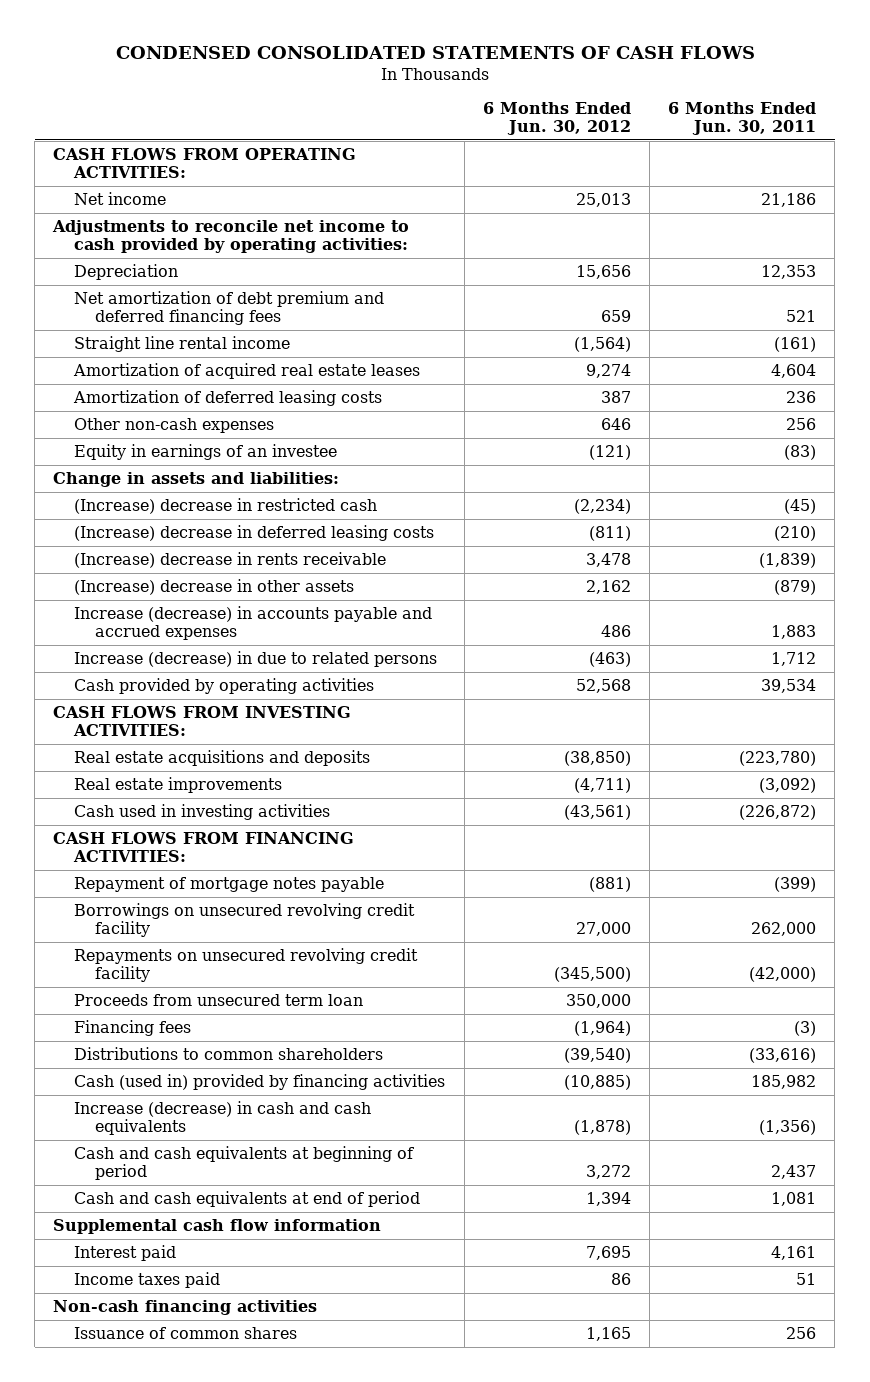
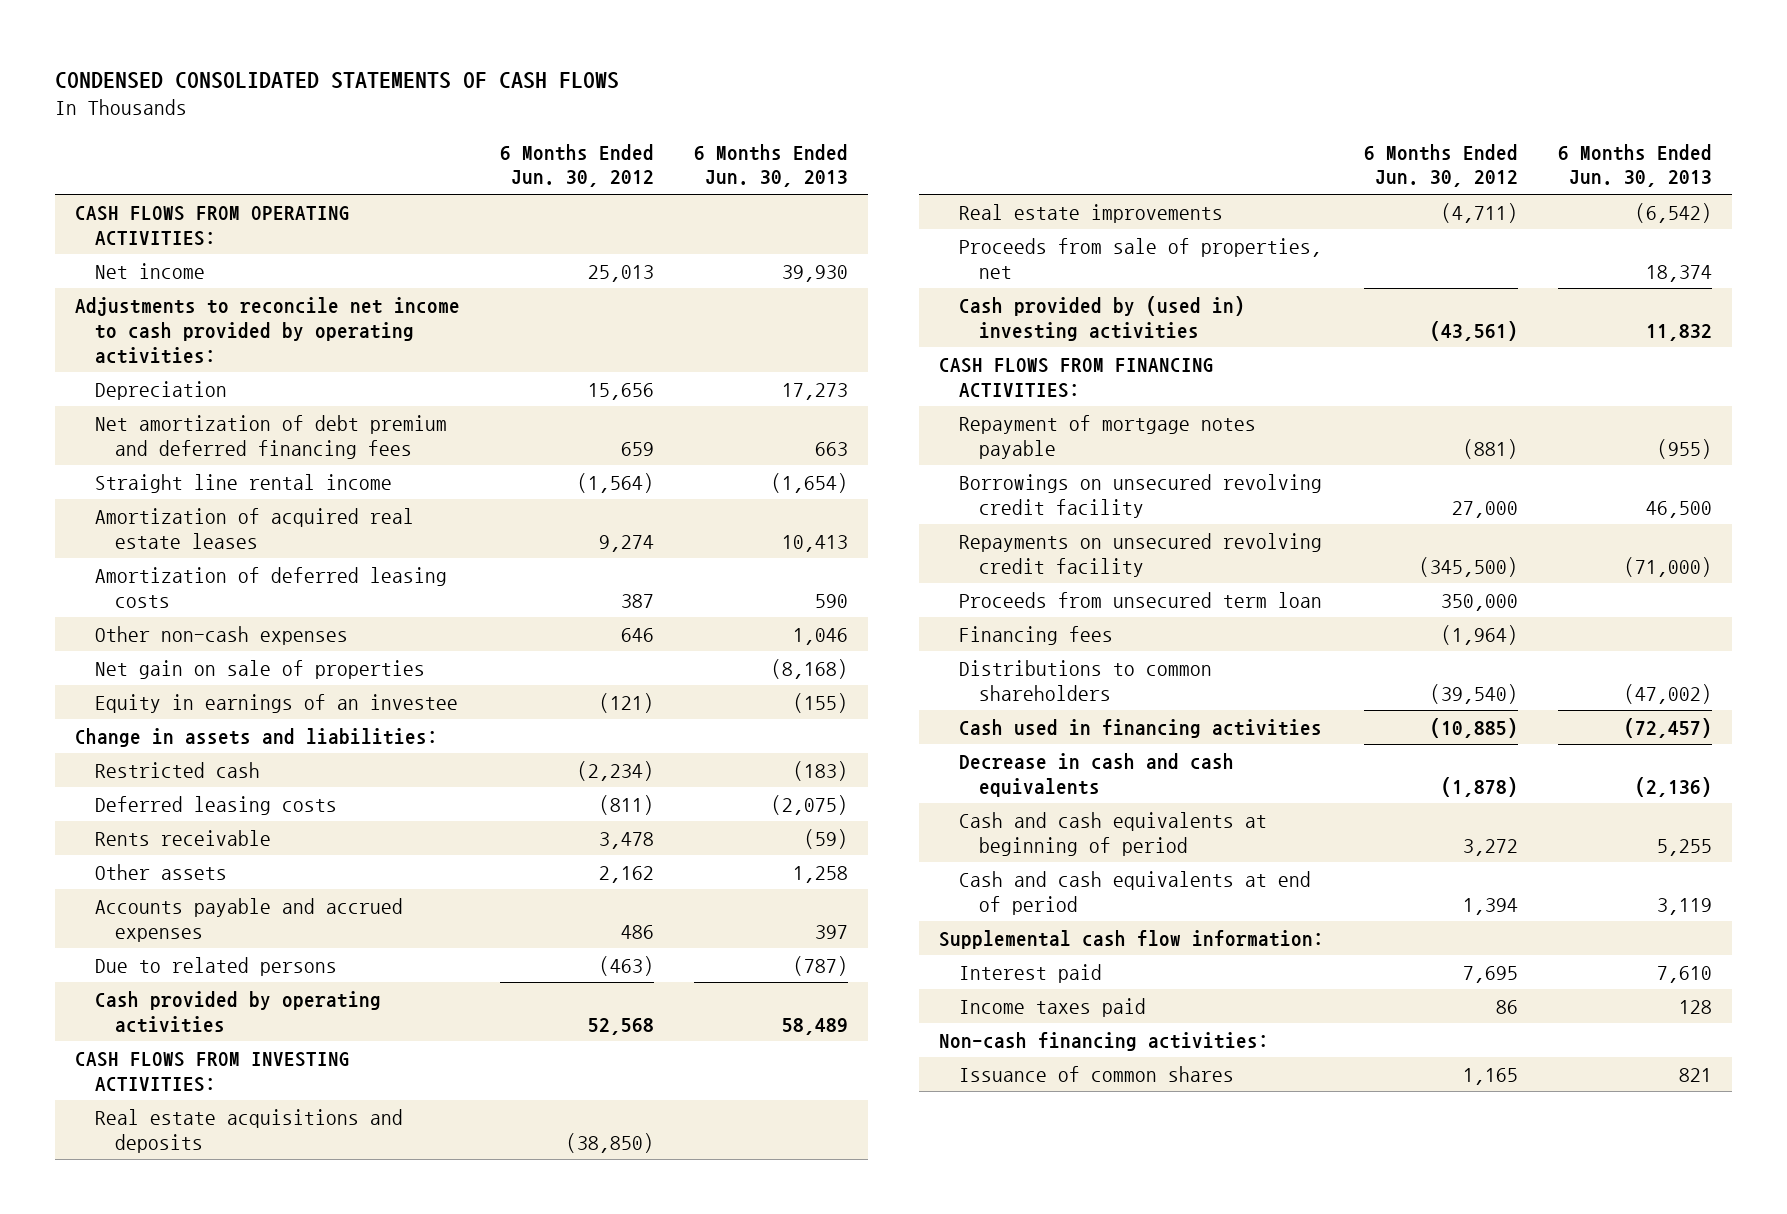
[668,101,817,136] 6 Months Ended Jun. 30, 2011 -> none
none -> [693,143,848,188] 6 Months Ended Jun. 30, 2013
none -> [94,659,425,679] Net gain on sale of properties
[74,497,378,514] (Increase) decrease in restricted cash -> [94,761,260,778] Restricted cash
[74,524,435,541] (Increase) decrease in deferred leasing costs -> [94,795,337,815] Deferred leasing costs
[74,551,387,568] (Increase) decrease in rents receivable -> [94,829,271,846] Rents receivable
[74,578,355,595] (Increase) decrease in other assets -> [94,863,227,880] Other assets
[74,605,433,640] Increase (decrease) in accounts payable and accrued expenses -> [94,897,403,942] Accounts payable and accrued expenses
[74,650,438,667] Increase (decrease) in due to related persons -> [94,956,337,976] Due to related persons
none -> [958,237,1322,279] Proceeds from sale of properties, net
[74,803,331,820] Cash used in investing activities -> [958,295,1245,341] Cash provided by (used in) investing activities
[74,1073,446,1090] Cash (used in) provided by financing activities -> [958,718,1322,738] Cash used in financing activities
[74,1100,372,1135] Increase (decrease) in cash and cash equivalents -> [958,752,1234,797] Decrease in cash and cash equivalents
[53,1218,382,1234] Supplemental cash flow information -> [938,929,1324,949] Supplemental cash flow information:
[53,1299,318,1315] Non-cash financing activities -> [938,1031,1269,1051] Non-cash financing activities:

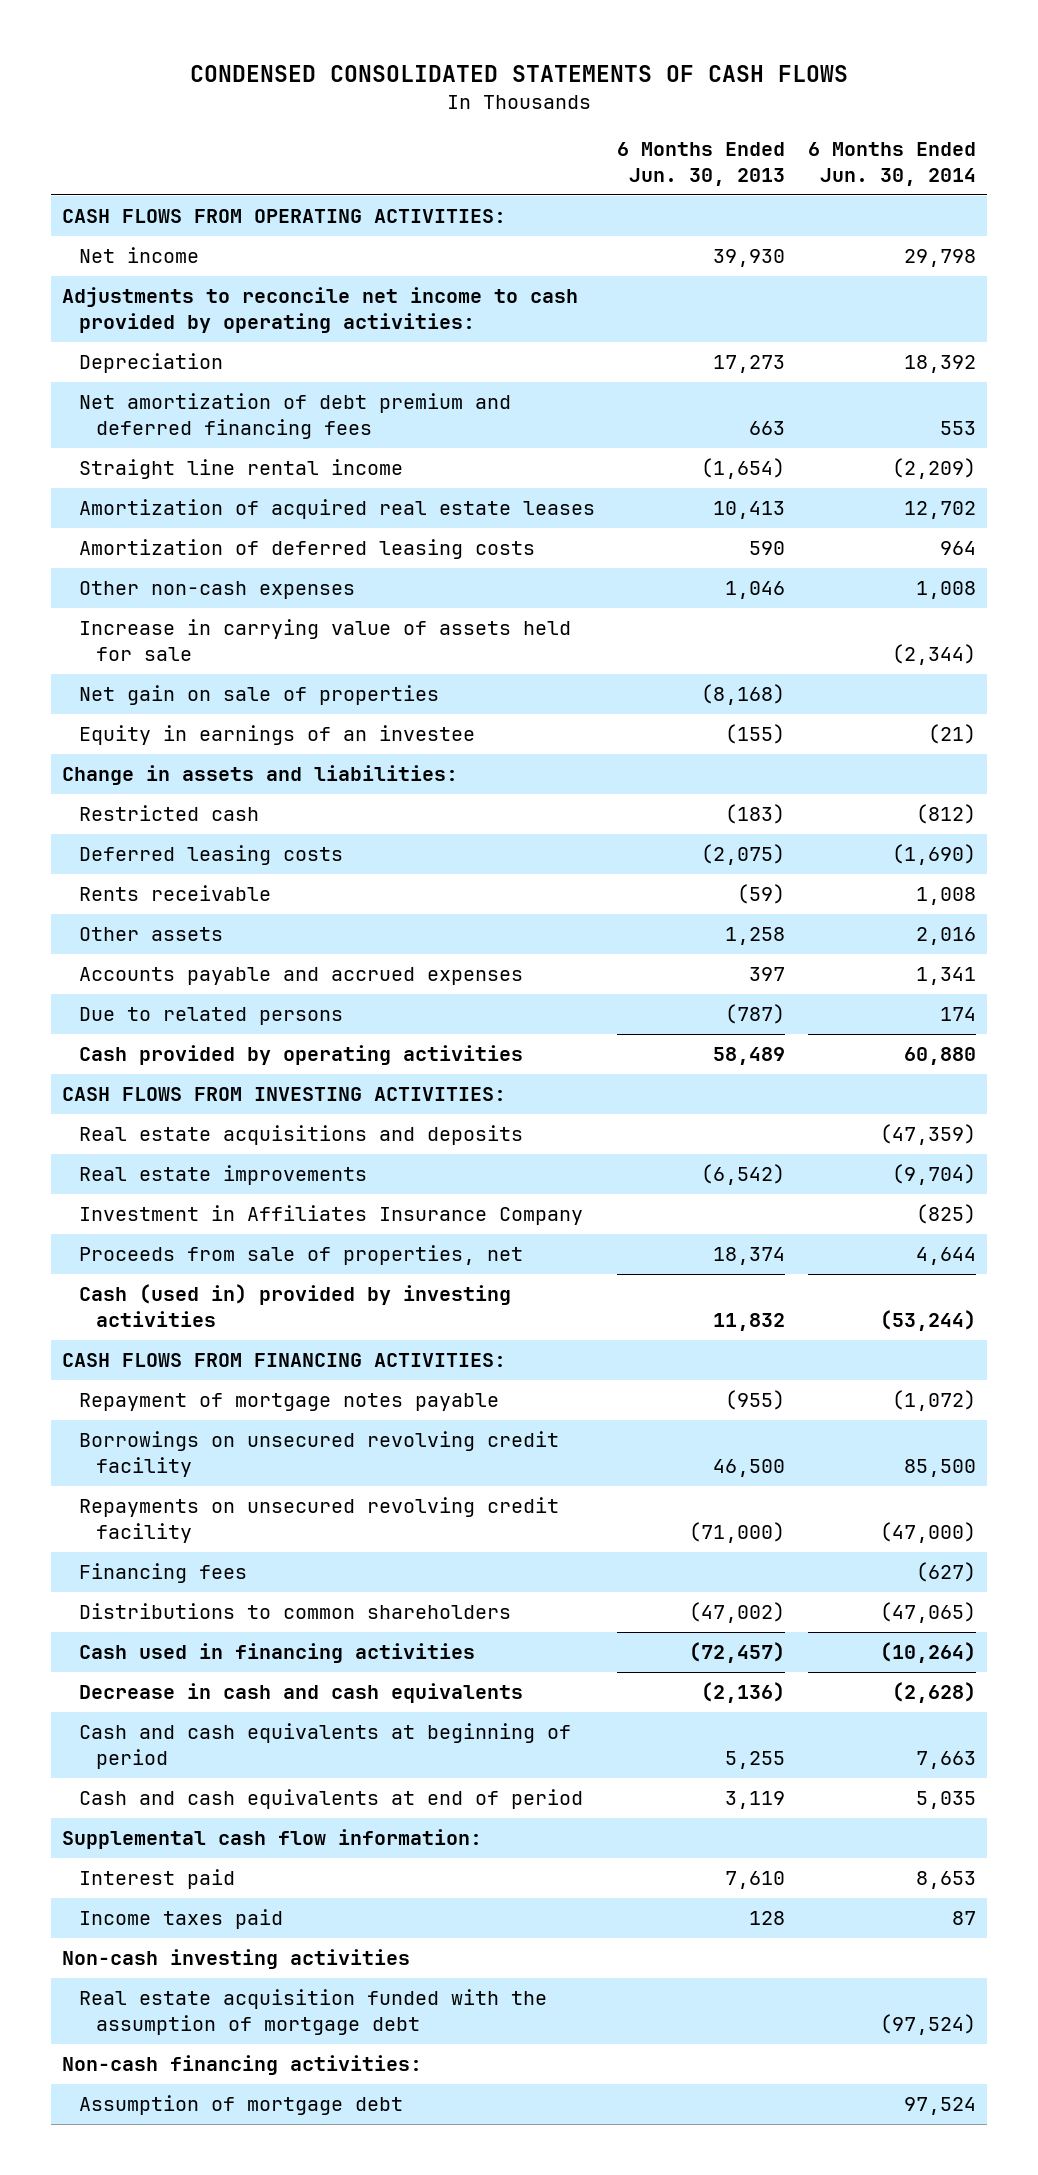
[499,143,654,188] 6 Months Ended Jun. 30, 2012 -> none
none -> [807,142,976,186] 6 Months Ended Jun. 30, 2014
none -> [78,619,571,661] Increase in carrying value of assets held for sale
none -> [78,1205,583,1226] Investment in Affiliates Insurance Company
[958,295,1245,341] Cash provided by (used in) investing activities -> [78,1284,511,1327] Cash (used in) provided by investing activities
[958,591,1322,608] Proceeds from unsecured term loan -> none
none -> [62,1949,411,1970] Non-cash investing activities
none -> [78,1989,547,2035] Real estate acquisition funded with the assumption of mortgage debt
[958,1065,1234,1082] Issuance of common shares -> none
none -> [78,2095,403,2116] Assumption of mortgage debt

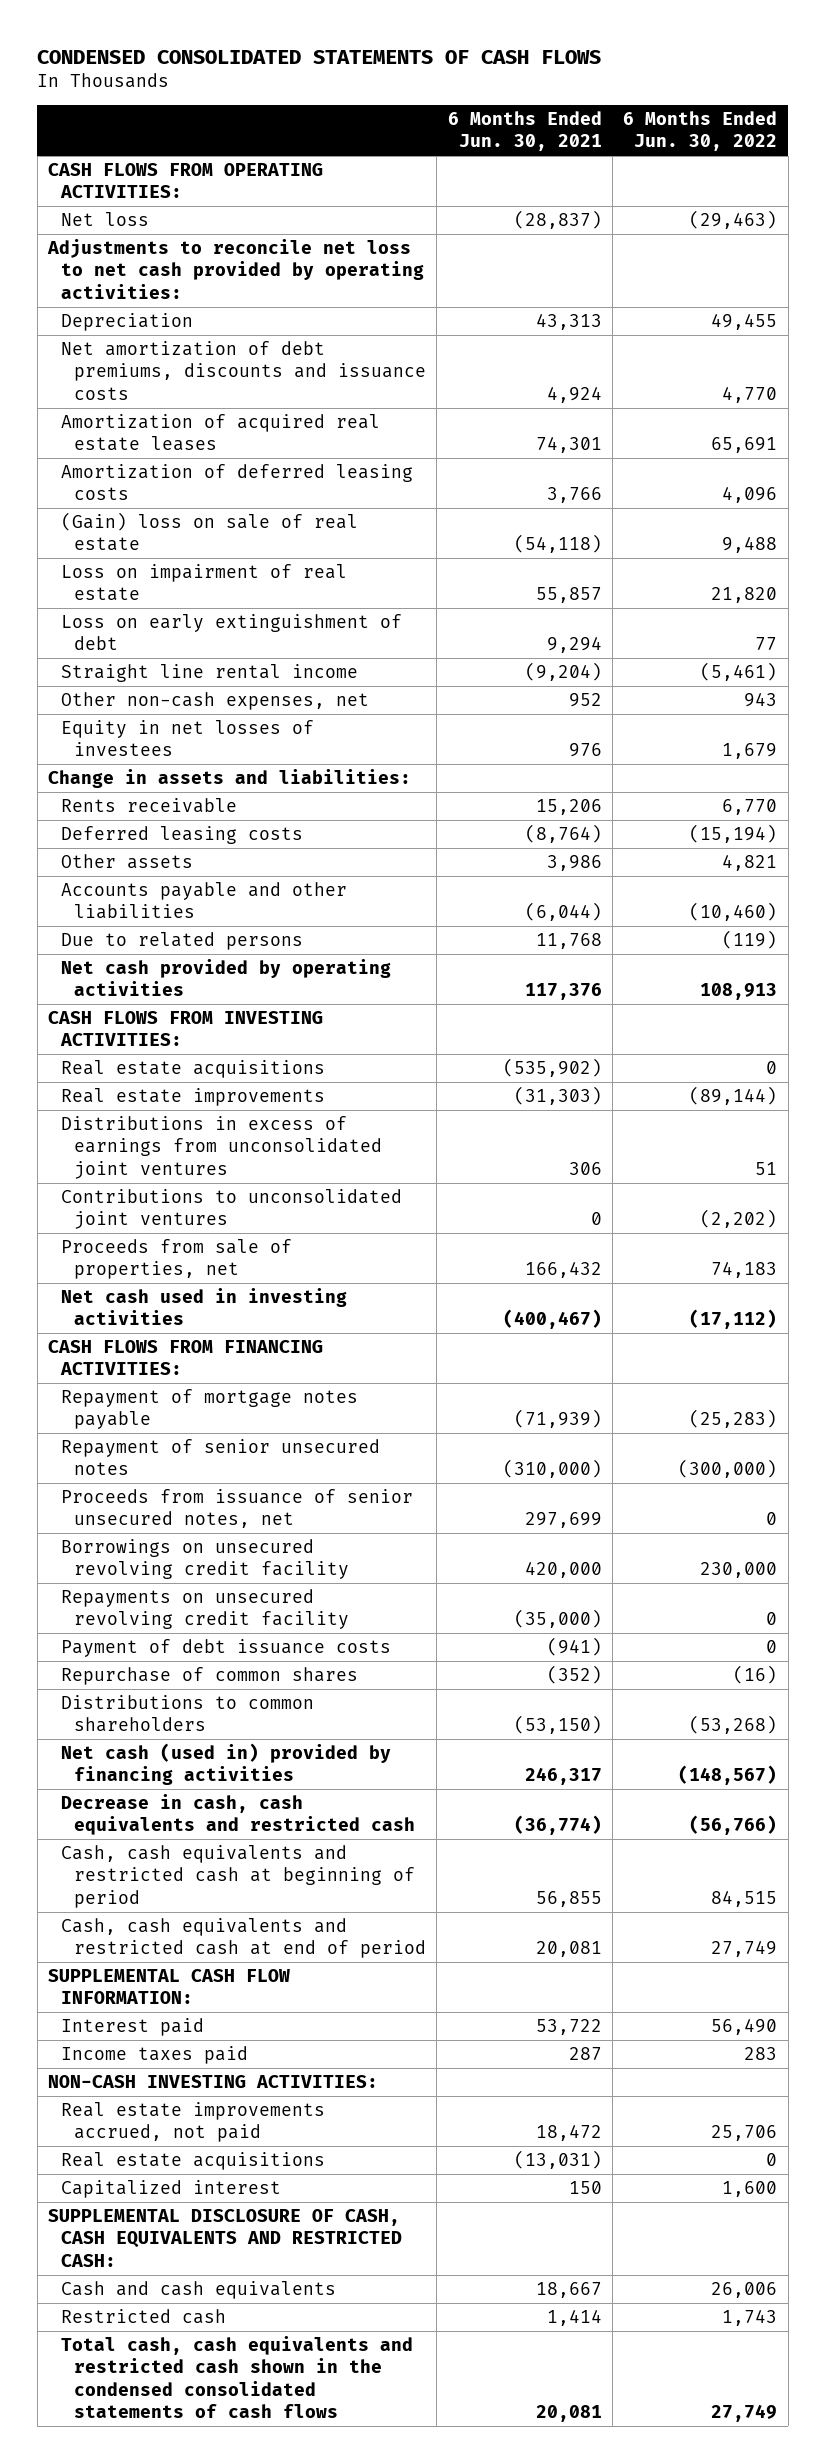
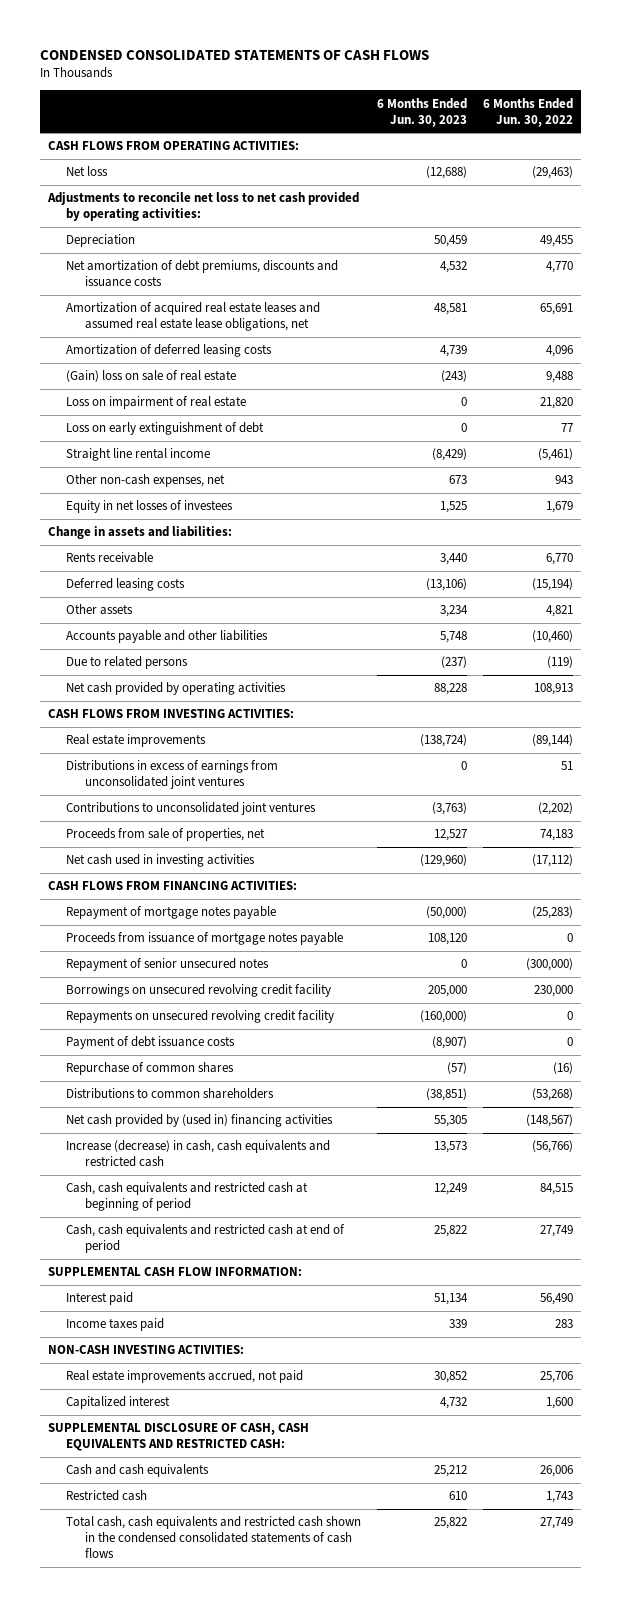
[447,110,602,152] 6 Months Ended Jun. 30, 2021 -> none
none -> [377,97,468,127] 6 Months Ended Jun. 30, 2023
[60,414,380,452] Amortization of acquired real estate leases -> [66,302,321,332] Amortization of acquired real estate leases and assumed real estate lease obligations, net
[60,1060,325,1079] Real estate acquisitions -> none
none -> [66,932,344,946] Proceeds from issuance of mortgage notes payable
[60,1489,413,1529] Proceeds from issuance of senior unsecured notes, net -> none
[60,1743,391,1786] Net cash (used in) provided by financing activities -> [66,1114,334,1128] Net cash provided by (used in) financing activities
[60,1794,415,1836] Decrease in cash, cash equivalents and restricted cash -> [66,1140,331,1168] Increase (decrease) in cash, cash equivalents and restricted cash
[60,2152,325,2171] Real estate acquisitions -> none

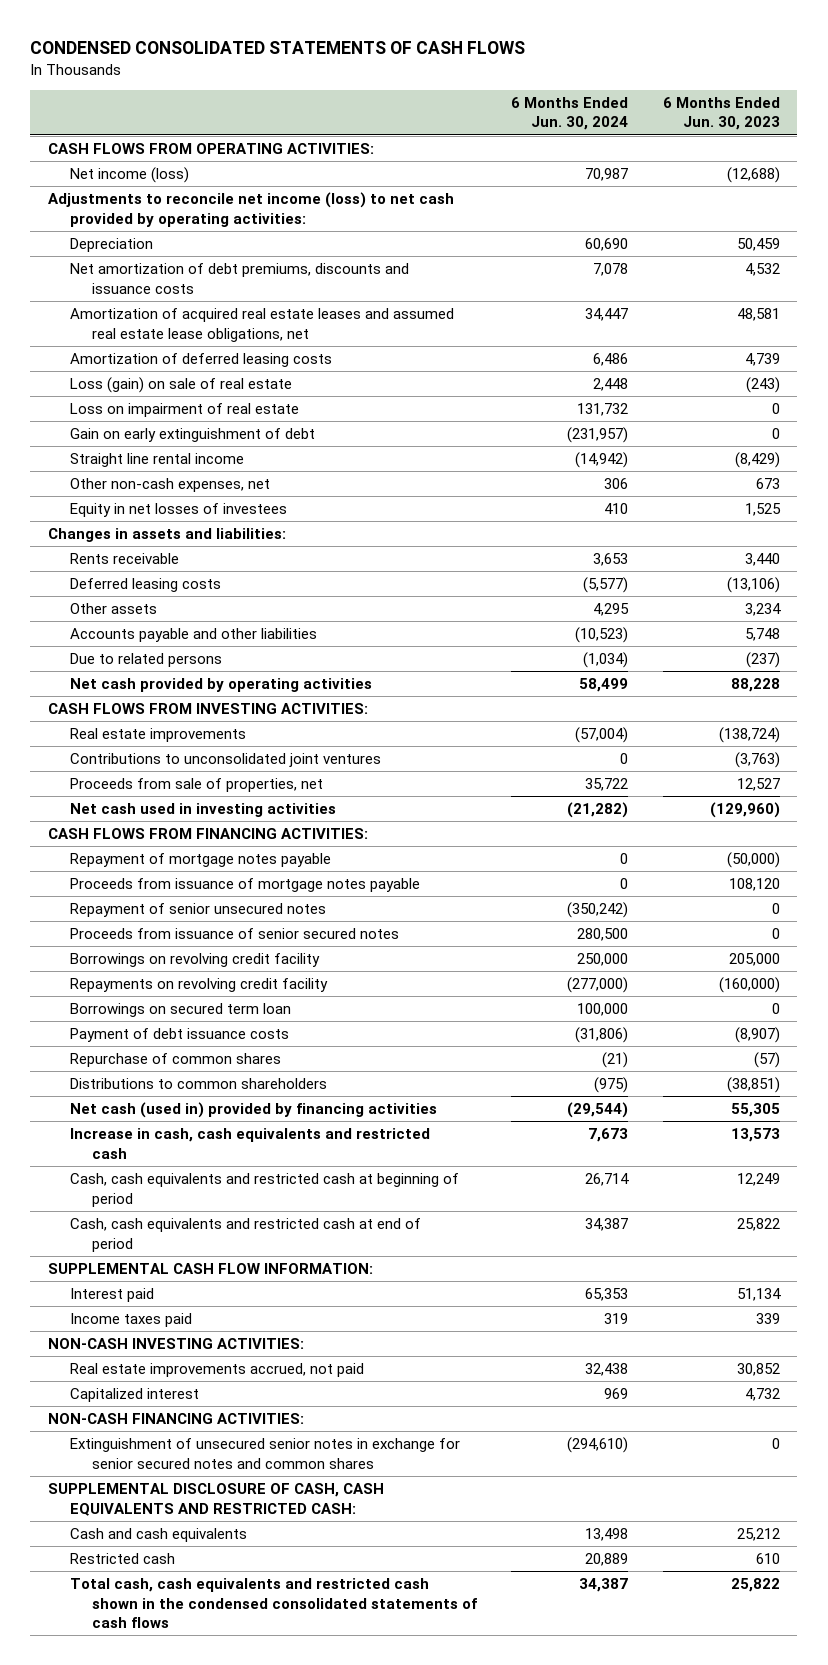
[483,97,574,127] 6 Months Ended Jun. 30, 2022 -> none
none -> [511,96,629,131] 6 Months Ended Jun. 30, 2024
[66,166,109,177] Net loss -> [69,167,189,184] Net income (loss)
[46,192,359,222] Adjustments to reconcile net loss to net cash provided by operating activities: -> [47,192,454,227] Adjustments to reconcile net income (loss) to net cash provided by operating activities:
[66,370,237,383] (Gain) loss on sale of real estate -> [69,377,292,394] Loss (gain) on sale of real estate
[66,422,265,436] Loss on early extinguishment of debt -> [69,428,315,443] Gain on early extinguishment of debt
[47,526,232,540] Change in assets and liabilities: -> [47,528,286,543] Changes in assets and liabilities:
[66,760,279,790] Distributions in excess of earnings from unconsolidated joint ventures -> none
none -> [69,928,399,940] Proceeds from issuance of senior secured notes
[66,984,332,998] Borrowings on unsecured revolving credit facility -> [69,953,320,968] Borrowings on revolving credit facility
[66,1010,335,1024] Repayments on unsecured revolving credit facility -> [69,978,328,993] Repayments on revolving credit facility
none -> [69,1003,291,1018] Borrowings on secured term loan
[66,1114,334,1128] Net cash provided by (used in) financing activities -> [69,1102,437,1119] Net cash (used in) provided by financing activities
[66,1140,331,1168] Increase (decrease) in cash, cash equivalents and restricted cash -> [69,1128,430,1159] Increase in cash, cash equivalents and restricted cash
none -> [47,1413,304,1425] NON-CASH FINANCING ACTIVITIES:
none -> [69,1438,460,1469] Extinguishment of unsecured senior notes in exchange for senior secured notes and common shares

